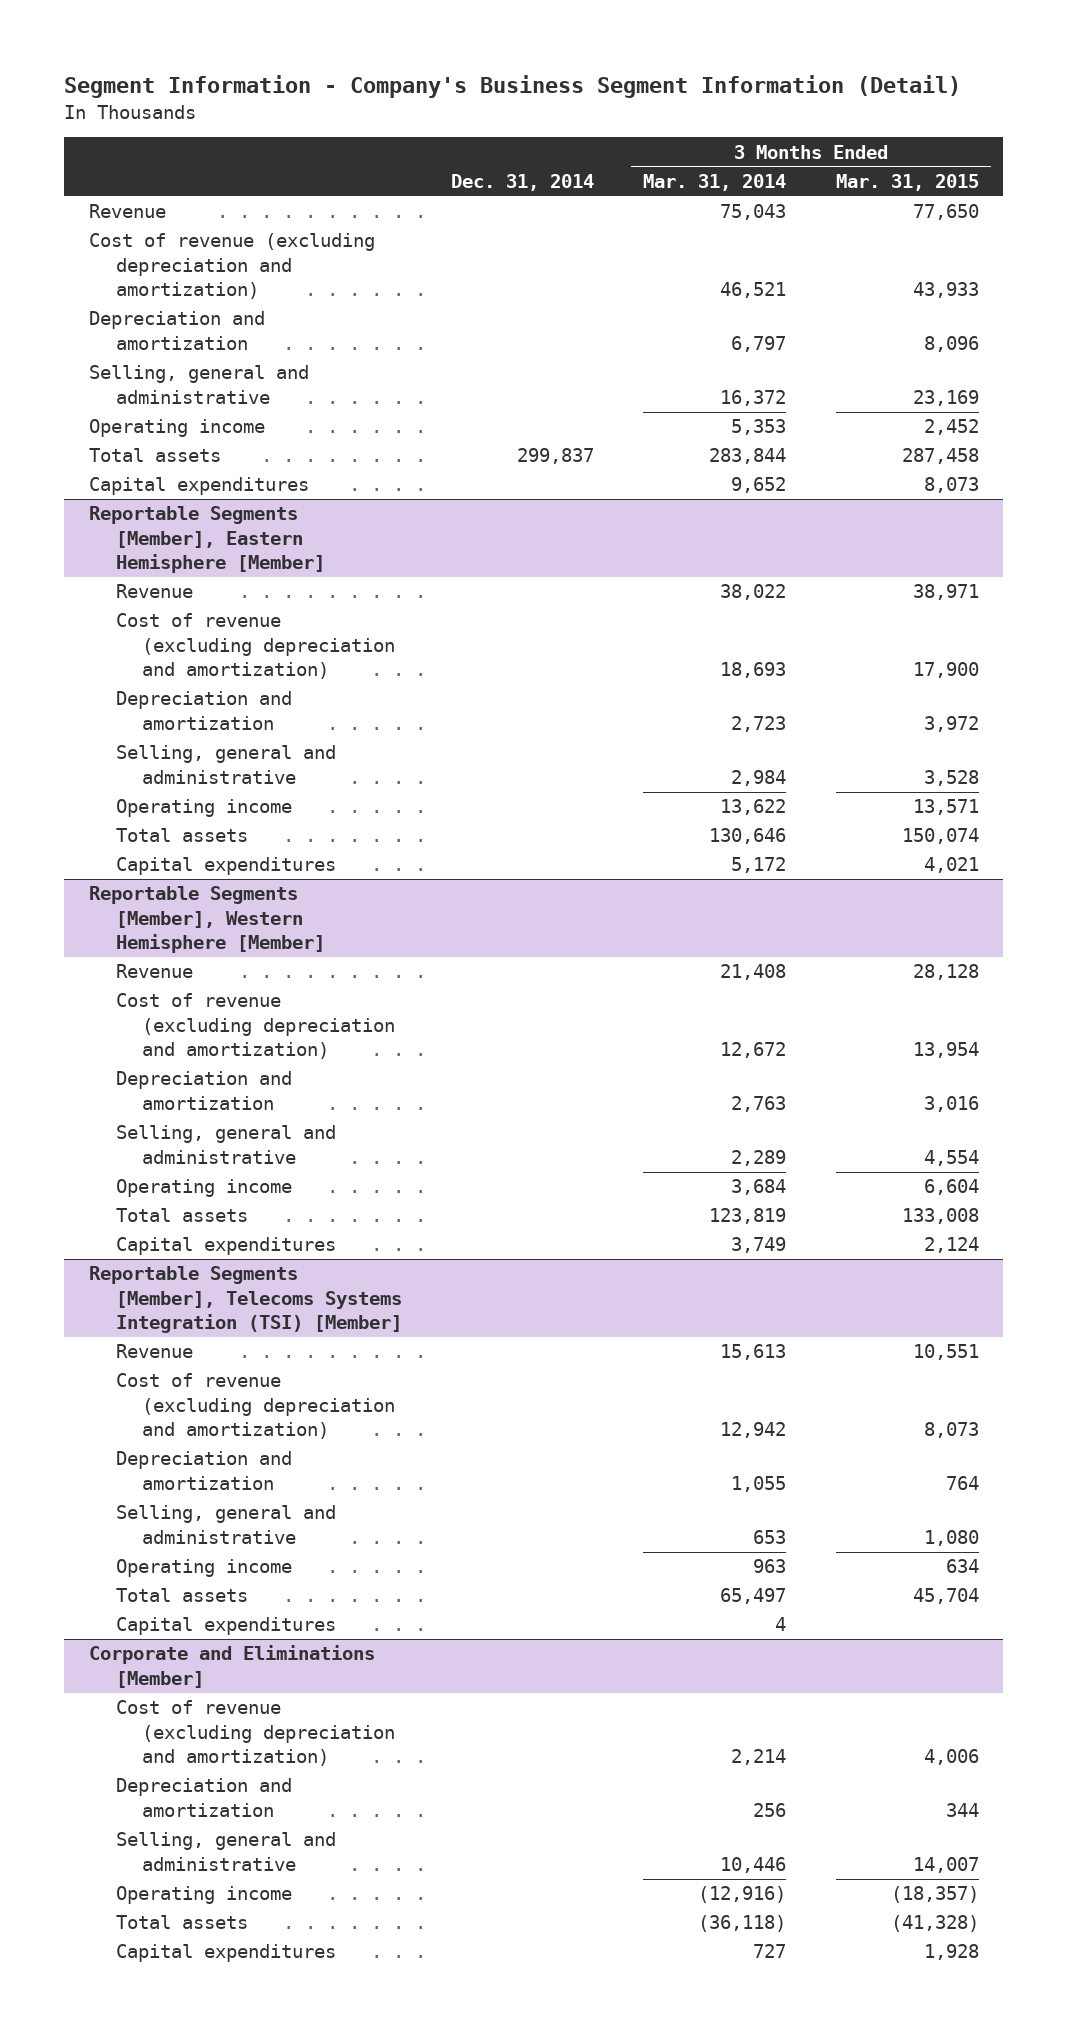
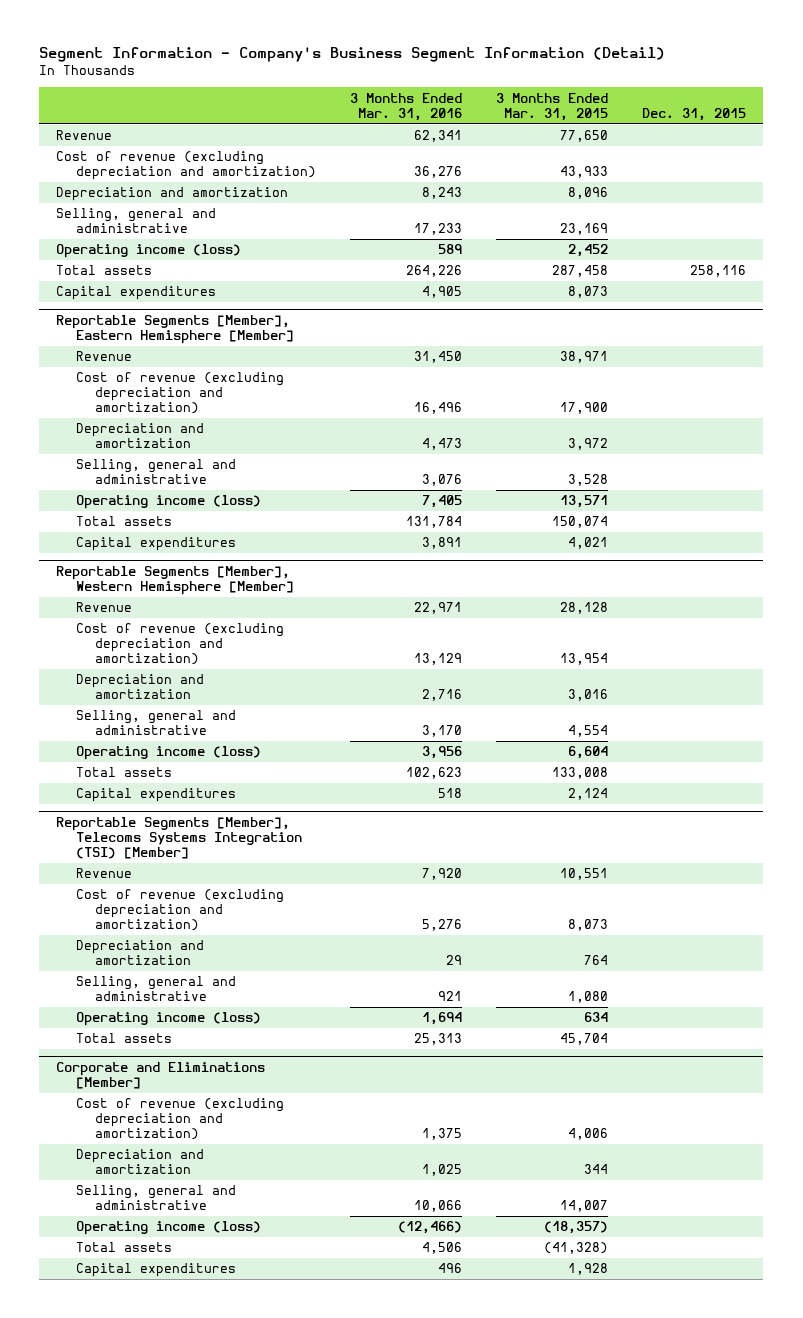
[451,174,595,192] Dec. 31, 2014 -> none
[643,174,787,192] Mar. 31, 2014 -> none
none -> [349,92,462,121] 3 Months Ended Mar. 31, 2016
none -> [642,107,747,121] Dec. 31, 2015
[89,419,266,438] Operating income -> [56,244,242,259] Operating income (loss)
[115,799,292,818] Operating income -> [75,495,261,510] Operating income (loss)
[115,1179,292,1198] Operating income -> [75,746,261,761] Operating income (loss)
[115,1559,292,1578] Operating income -> [75,1012,261,1027] Operating income (loss)
[115,1617,336,1636] Capital expenditures -> none
[115,1886,292,1905] Operating income -> [75,1221,261,1236] Operating income (loss)

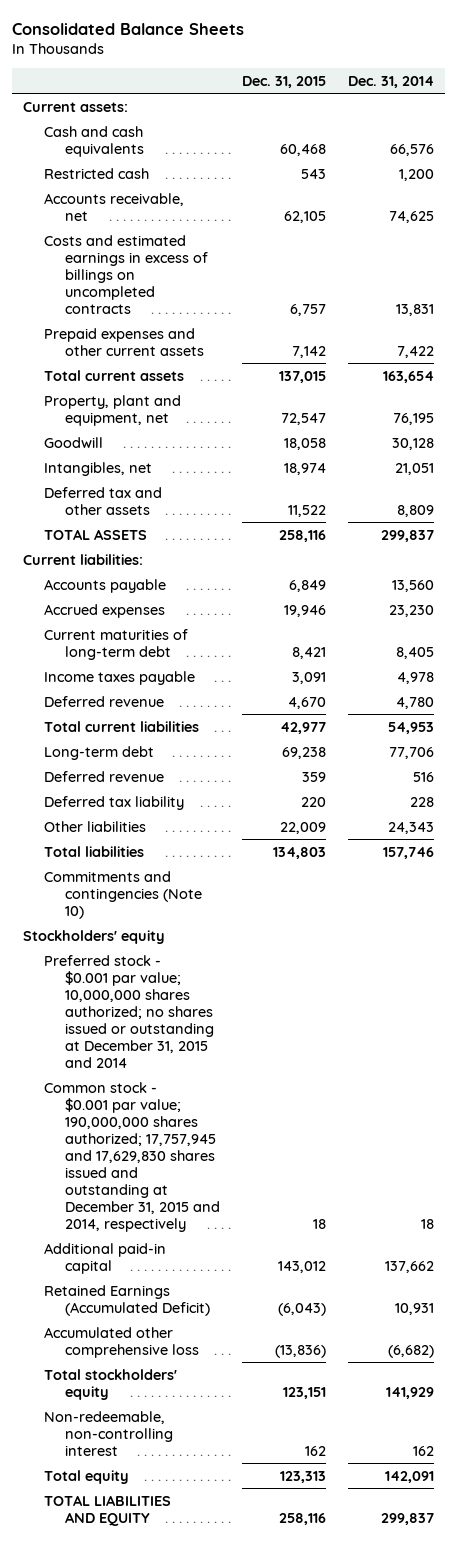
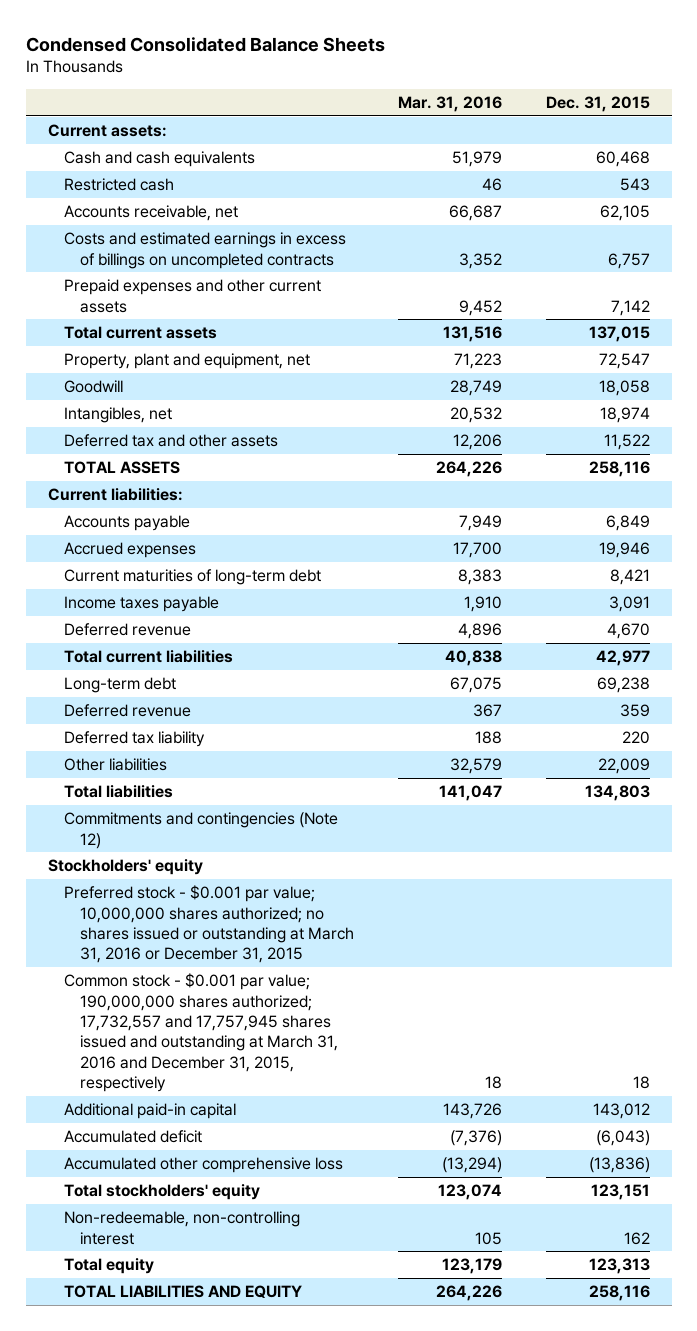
[12,22,245,35] Consolidated Balance Sheets -> [25,36,385,52] Condensed Consolidated Balance Sheets
[347,75,434,88] Dec. 31, 2014 -> none
none -> [397,95,502,112] Mar. 31, 2016
[44,870,203,919] Commitments and contingencies (Note 10) -> [63,812,338,849] Commitments and contingencies (Note 12)
[44,954,215,1068] Preferred stock - $0.001 par value; 10,000,000 shares authorized; no shares issued or outstanding at December 31, 2015 and 2014 -> [63,885,354,964] Preferred stock - $0.001 par value; 10,000,000 shares authorized; no shares issued or outstanding at March 31, 2016 or December 31, 2015
[44,1081,221,1232] Common stock - $0.001 par value; 190,000,000 shares authorized; 17,757,945 and 17,629,830 shares issued and outstanding at December 31, 2015 and 2014, respectively -> [63,973,338,1093] Common stock - $0.001 par value; 190,000,000 shares authorized; 17,732,557 and 17,757,945 shares issued and outstanding at March 31, 2016 and December 31, 2015, respectively
[44,1284,211,1316] Retained Earnings (Accumulated Deficit) -> [63,1130,202,1144] Accumulated deficit

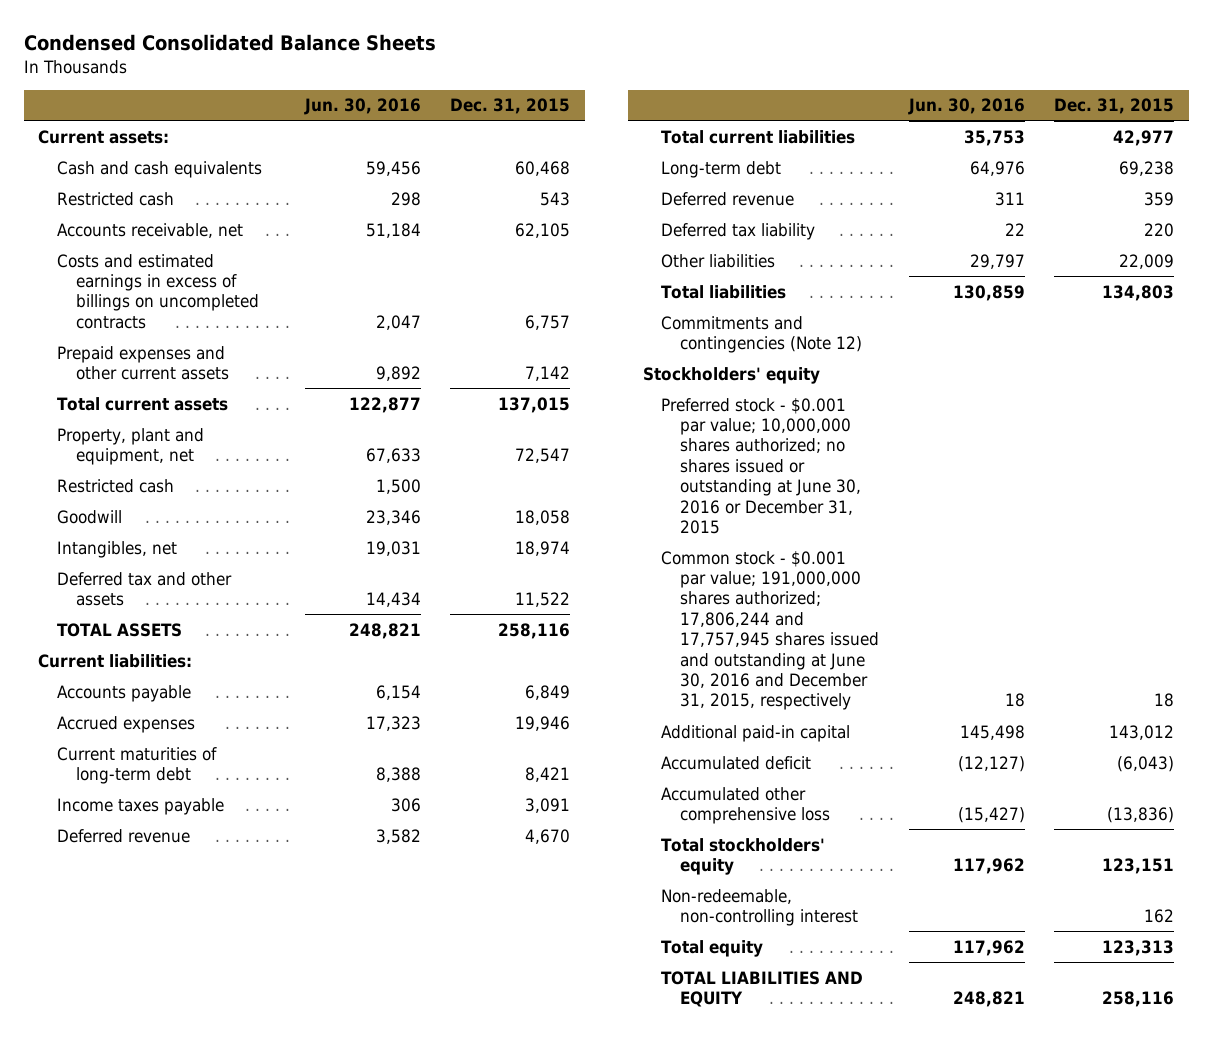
[397,95,502,112] Mar. 31, 2016 -> none
none -> [303,98,421,116] Jun. 30, 2016
none -> [57,478,175,493] Restricted cash
[63,885,354,964] Preferred stock - $0.001 par value; 10,000,000 shares authorized; no shares issued or outstanding at March 31, 2016 or December 31, 2015 -> [661,397,861,535] Preferred stock - $0.001 par value; 10,000,000 shares authorized; no shares issued or outstanding at June 30, 2016 or December 31, 2015
[63,973,338,1093] Common stock - $0.001 par value; 190,000,000 shares authorized; 17,732,557 and 17,757,945 shares issued and outstanding at March 31, 2016 and December 31, 2015, respectively -> [661,550,879,711] Common stock - $0.001 par value; 191,000,000 shares authorized; 17,806,244 and 17,757,945 shares issued and outstanding at June 30, 2016 and December 31, 2015, respectively

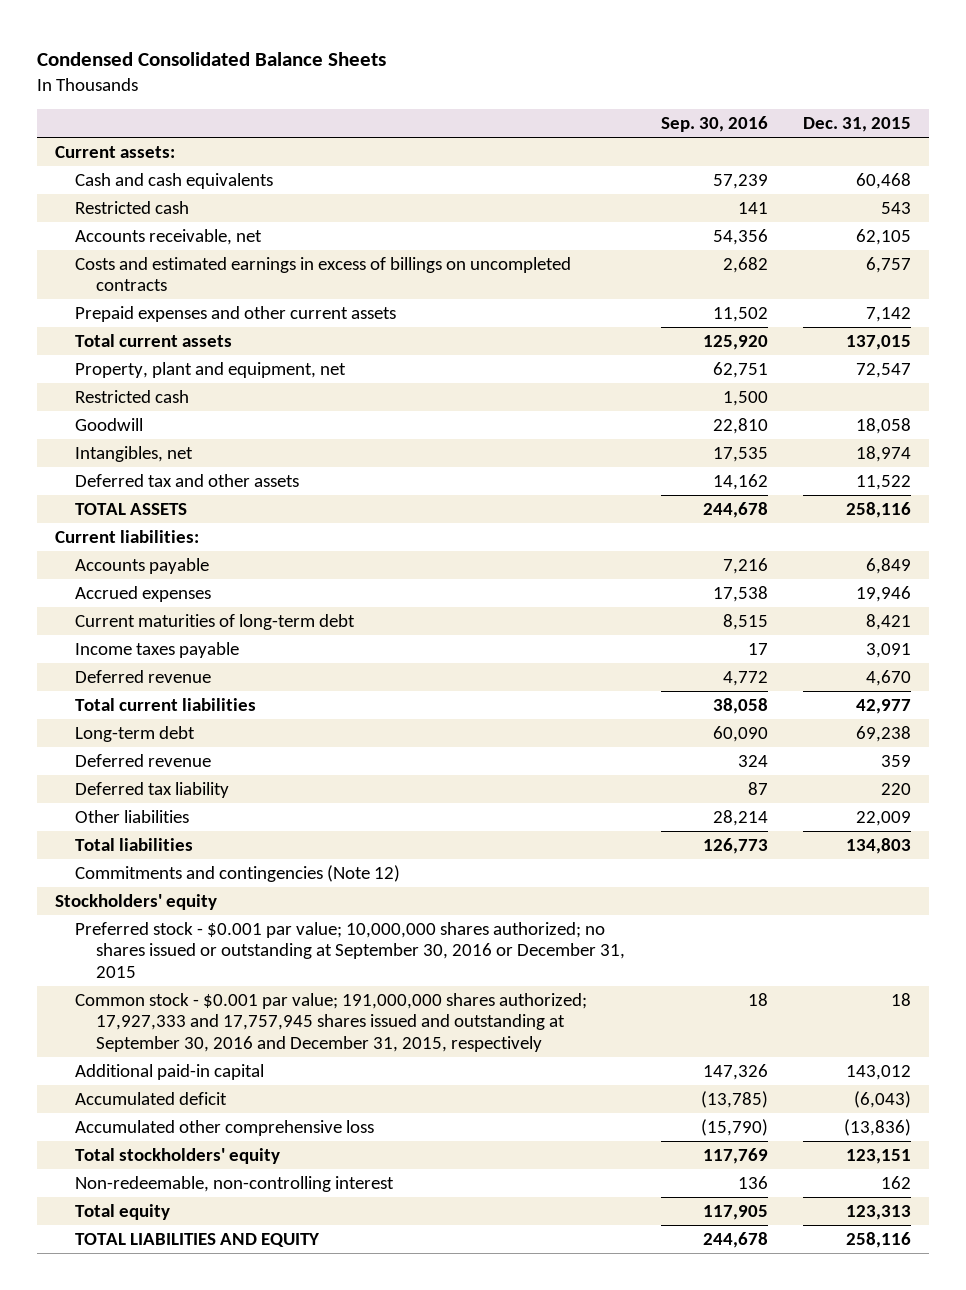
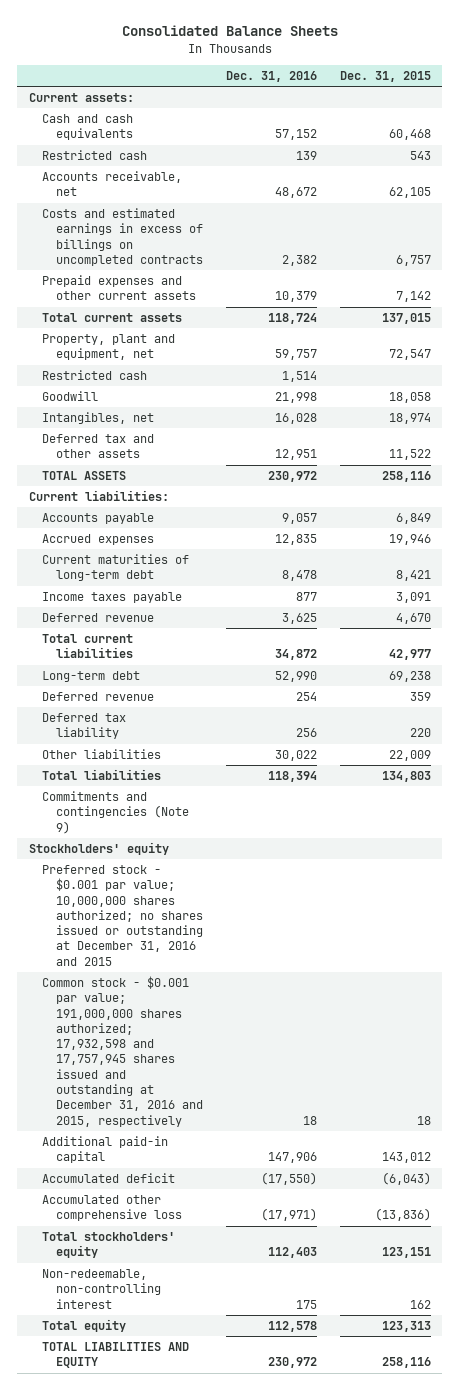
[37,51,387,66] Condensed Consolidated Balance Sheets -> [121,25,338,37] Consolidated Balance Sheets
[660,116,768,133] Sep. 30, 2016 -> none
none -> [225,70,317,82] Dec. 31, 2016
[75,864,401,882] Commitments and contingencies (Note 12) -> [42,791,190,834] Commitments and contingencies (Note 9)
[75,921,625,978] Preferred stock - $0.001 par value; 10,000,000 shares authorized; no shares issued or outstanding at September 30, 2016 or December 31, 2015 -> [42,865,204,966] Preferred stock - $0.001 par value; 10,000,000 shares authorized; no shares issued or outstanding at December 31, 2016 and 2015
[75,992,588,1052] Common stock - $0.001 par value; 191,000,000 shares authorized; 17,927,333 and 17,757,945 shares issued and outstanding at September 30, 2016 and December 31, 2015, respectively -> [42,976,204,1127] Common stock - $0.001 par value; 191,000,000 shares authorized; 17,932,598 and 17,757,945 shares issued and outstanding at December 31, 2016 and 2015, respectively

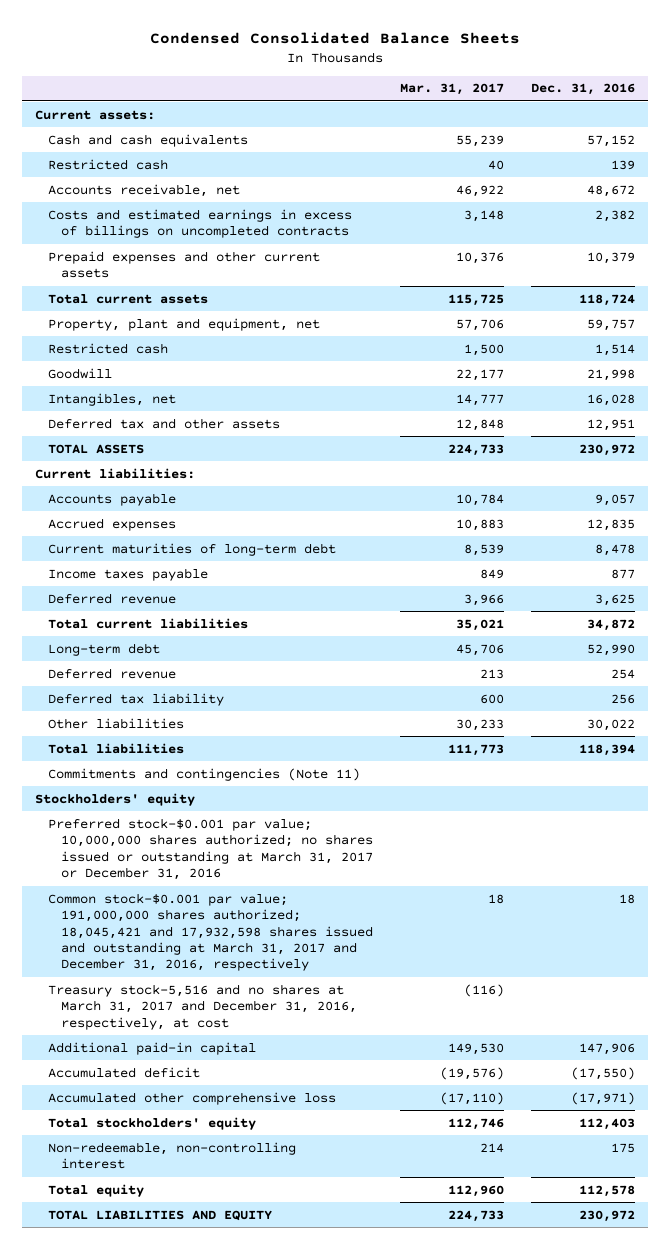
[121,25,338,37] Consolidated Balance Sheets -> [149,32,520,45] Condensed Consolidated Balance Sheets
[339,70,431,82] Dec. 31, 2015 -> none
none -> [399,83,504,96] Mar. 31, 2017
[42,791,190,834] Commitments and contingencies (Note 9) -> [47,767,360,781] Commitments and contingencies (Note 11)
[42,865,204,966] Preferred stock - $0.001 par value; 10,000,000 shares authorized; no shares issued or outstanding at December 31, 2016 and 2015 -> [47,817,373,881] Preferred stock-$0.001 par value; 10,000,000 shares authorized; no shares issued or outstanding at March 31, 2017 or December 31, 2016
[42,976,204,1127] Common stock - $0.001 par value; 191,000,000 shares authorized; 17,932,598 and 17,757,945 shares issued and outstanding at December 31, 2016 and 2015, respectively -> [47,892,373,972] Common stock-$0.001 par value; 191,000,000 shares authorized; 18,045,421 and 17,932,598 shares issued and outstanding at March 31, 2017 and December 31, 2016, respectively
none -> [47,983,357,1030] Treasury stock-5,516 and no shares at March 31, 2017 and December 31, 2016, respectively, at cost

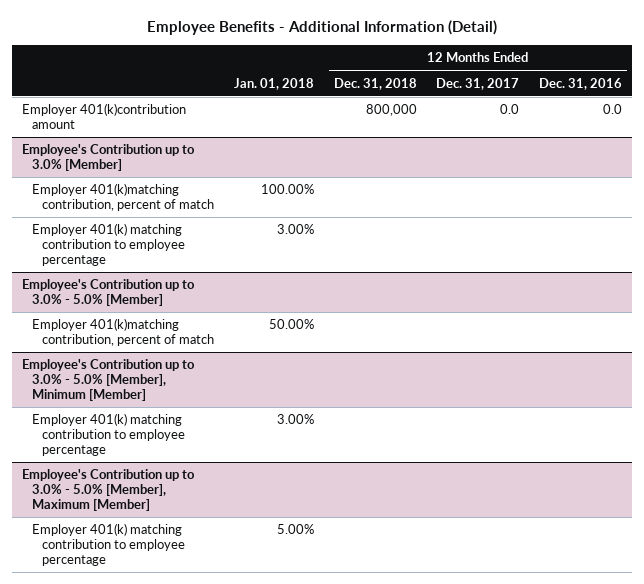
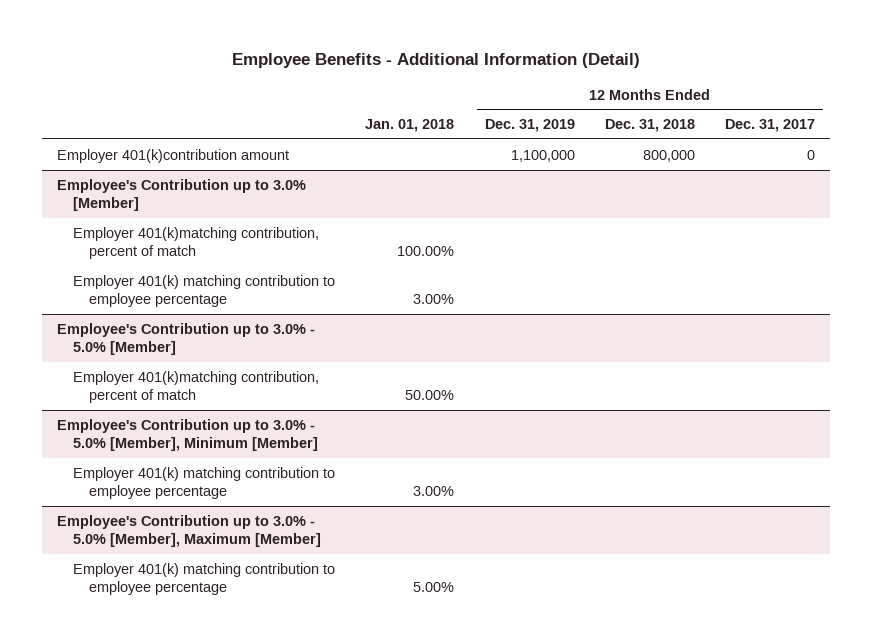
[539,77,623,90] Dec. 31, 2016 -> none
none -> [484,119,575,133] Dec. 31, 2019
[500,104,520,115] 0.0 -> [807,149,816,160] 0

